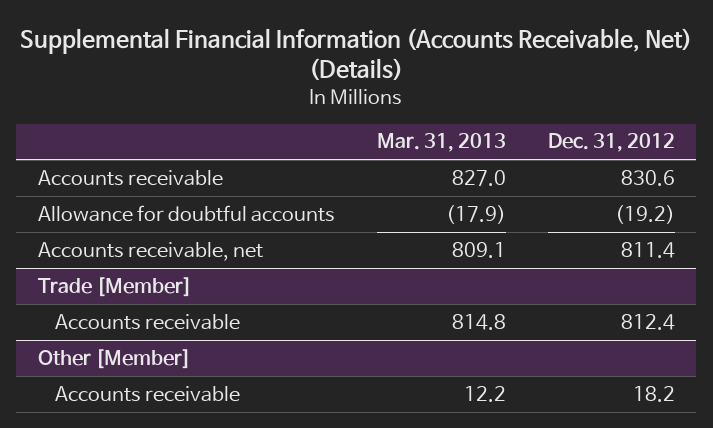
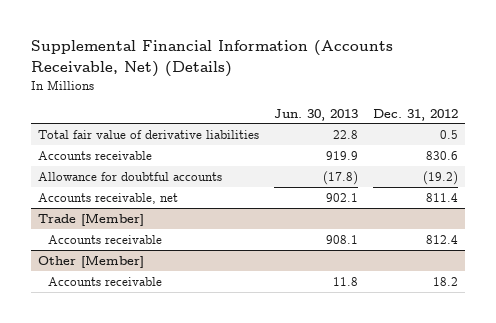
[376,133,506,153] Mar. 31, 2013 -> none
none -> [273,108,358,121] Jun. 30, 2013
none -> [38,129,260,139] Total fair value of derivative liabilities

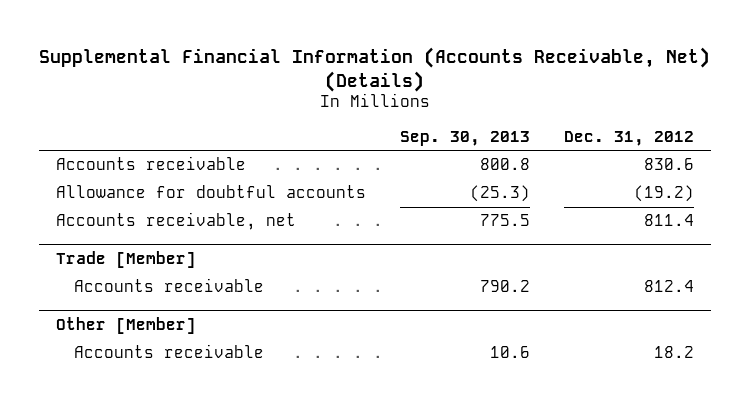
[273,108,358,121] Jun. 30, 2013 -> none
none -> [399,130,530,146] Sep. 30, 2013
[38,129,260,139] Total fair value of derivative liabilities -> none

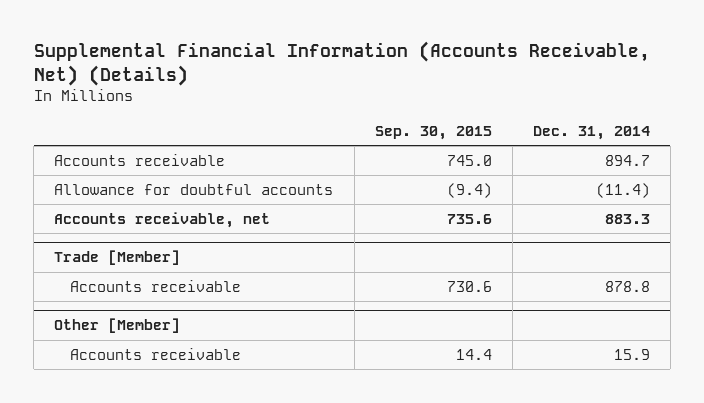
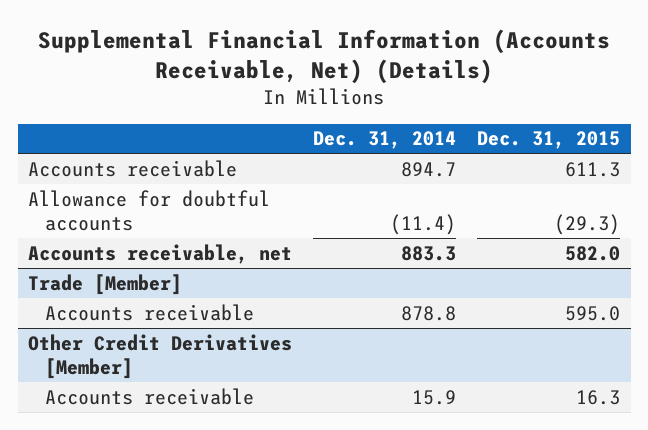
[374,126,492,141] Sep. 30, 2015 -> none
none -> [477,131,621,150] Dec. 31, 2015
[54,318,181,334] Other [Member] -> [28,333,293,379] Other Credit Derivatives [Member]

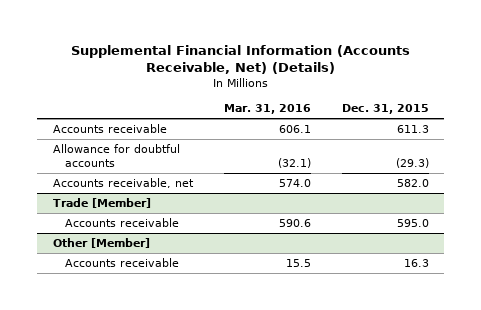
[313,131,457,150] Dec. 31, 2014 -> none
none -> [223,104,311,115] Mar. 31, 2016
[28,333,293,379] Other Credit Derivatives [Member] -> [52,238,150,249] Other [Member]

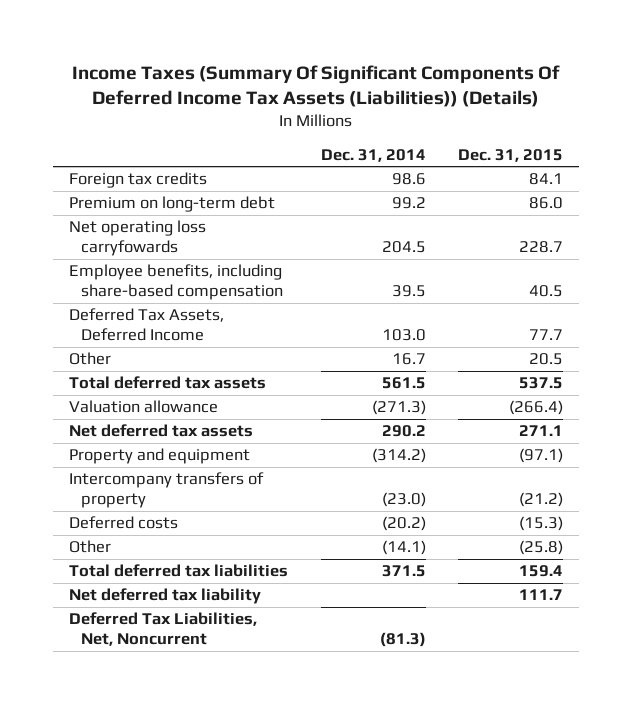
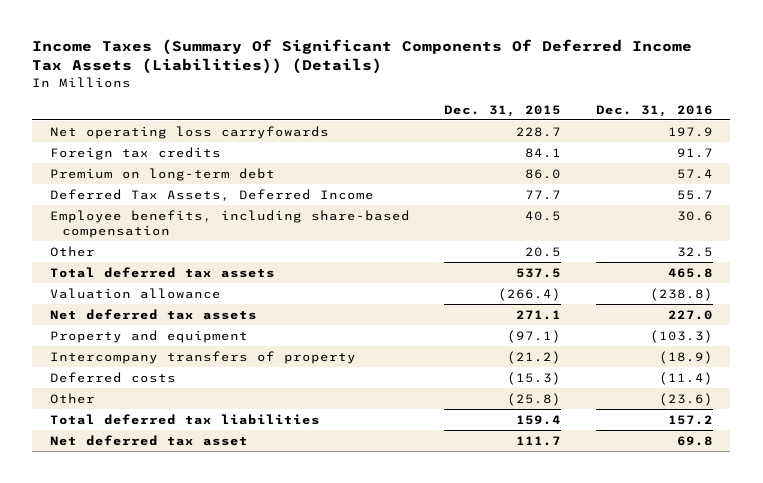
[320,148,426,162] Dec. 31, 2014 -> none
none -> [596,104,714,117] Dec. 31, 2016
[69,220,207,257] Net operating loss carryfowards -> [49,125,329,139] Net operating loss carryfowards
[69,264,284,301] Employee benefits, including share-based compensation -> [49,209,410,238] Employee benefits, including share-based compensation
[69,612,258,647] Deferred Tax Liabilities, Net, Noncurrent -> none
[69,588,262,605] Net deferred tax liability -> [49,434,248,446] Net deferred tax asset

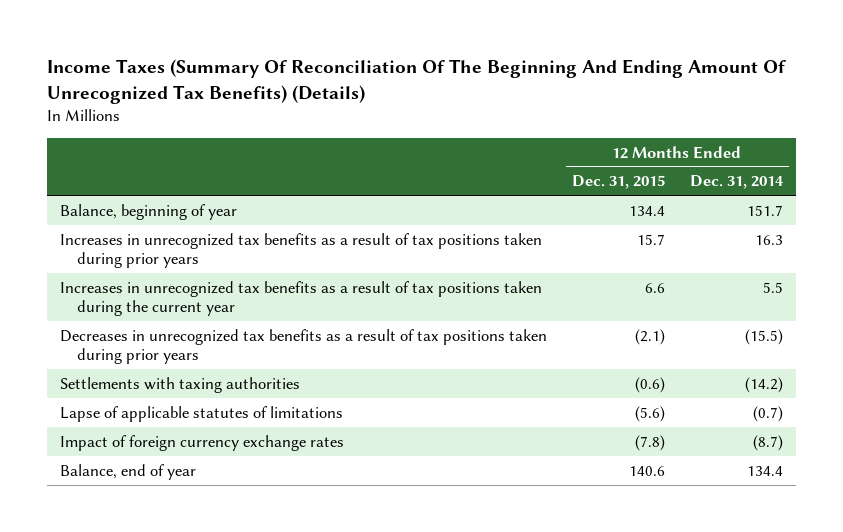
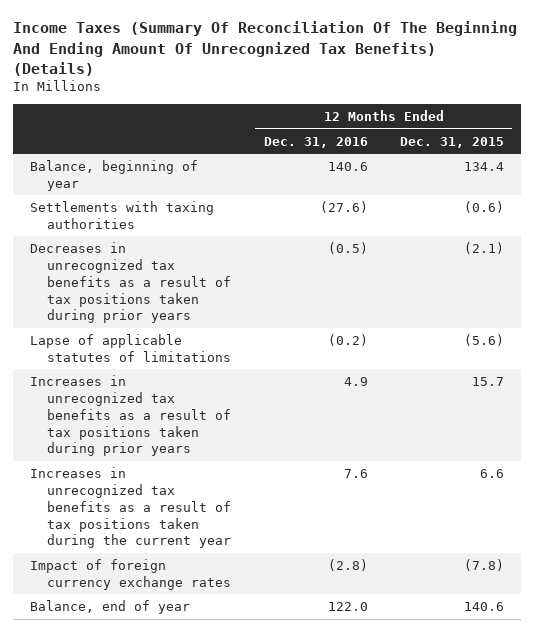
[690,175,785,190] Dec. 31, 2014 -> none
none -> [263,136,368,148] Dec. 31, 2016
[59,328,547,365] Decreases in unrecognized tax benefits as a result of tax positions taken during prior years -> [29,241,232,324] Decreases in unrecognized tax benefits as a result of tax positions taken during prior years
[59,232,542,269] Increases in unrecognized tax benefits as a result of tax positions taken during prior years -> [29,374,232,457] Increases in unrecognized tax benefits as a result of tax positions taken during prior years
[59,280,542,317] Increases in unrecognized tax benefits as a result of tax positions taken during the current year -> [29,466,232,549] Increases in unrecognized tax benefits as a result of tax positions taken during the current year

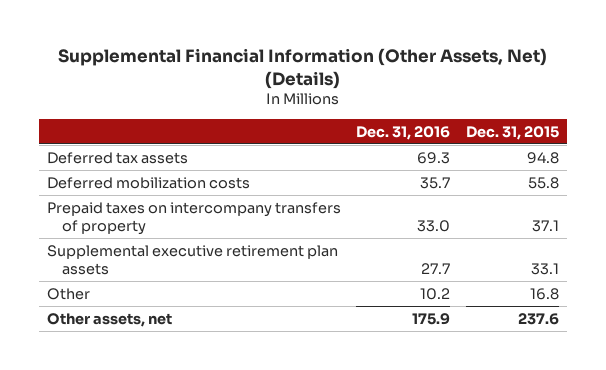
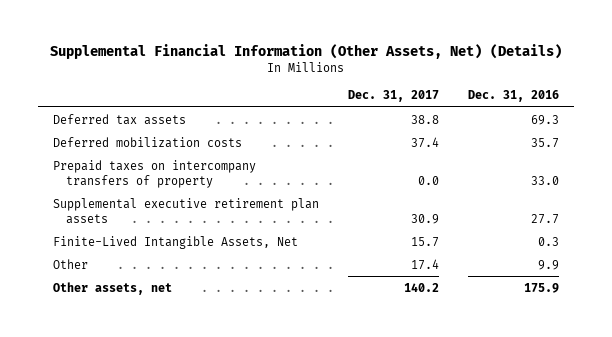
[466,125,560,140] Dec. 31, 2015 -> none
none -> [348,90,440,103] Dec. 31, 2017
none -> [52,235,298,249] Finite-Lived Intangible Assets, Net
[420,287,451,300] 10.2 -> [538,259,560,270] 9.9

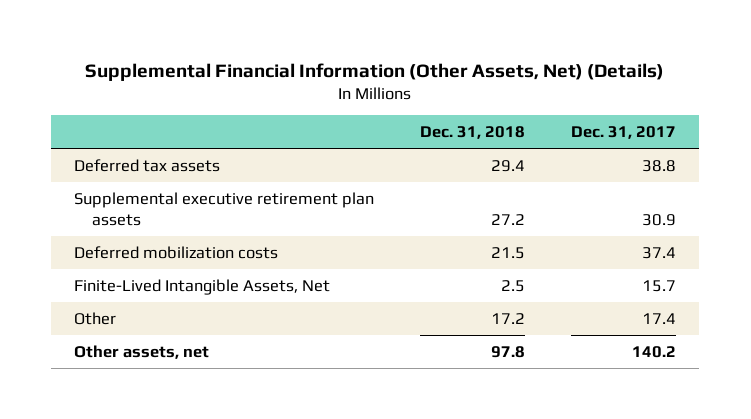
[468,90,560,103] Dec. 31, 2016 -> none
none -> [420,125,526,139] Dec. 31, 2018
[52,159,256,188] Prepaid taxes on intercompany transfers of property -> none
[52,136,242,148] Deferred mobilization costs -> [74,245,279,259] Deferred mobilization costs

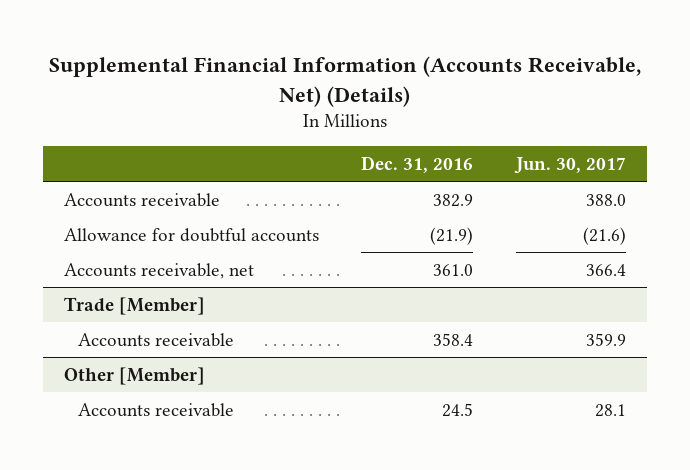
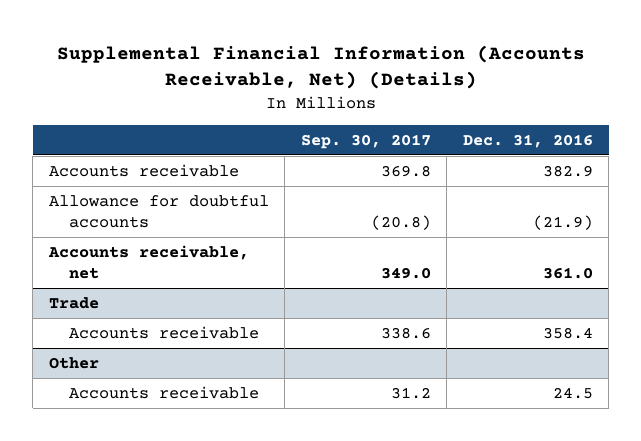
[514,156,627,174] Jun. 30, 2017 -> none
none -> [300,133,431,149] Sep. 30, 2017
[63,296,205,315] Trade [Member] -> [48,296,99,309] Trade
[63,366,205,385] Other [Member] -> [48,356,99,369] Other

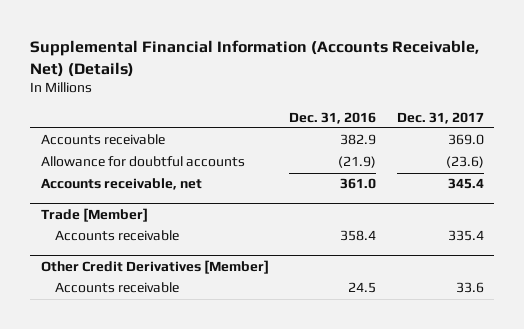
[300,133,431,149] Sep. 30, 2017 -> none
none -> [396,111,484,124] Dec. 31, 2017
[48,296,99,309] Trade -> [40,207,148,222] Trade [Member]
[48,356,99,369] Other -> [40,259,269,274] Other Credit Derivatives [Member]

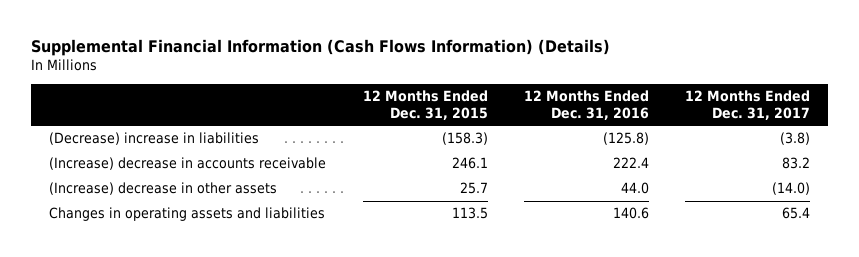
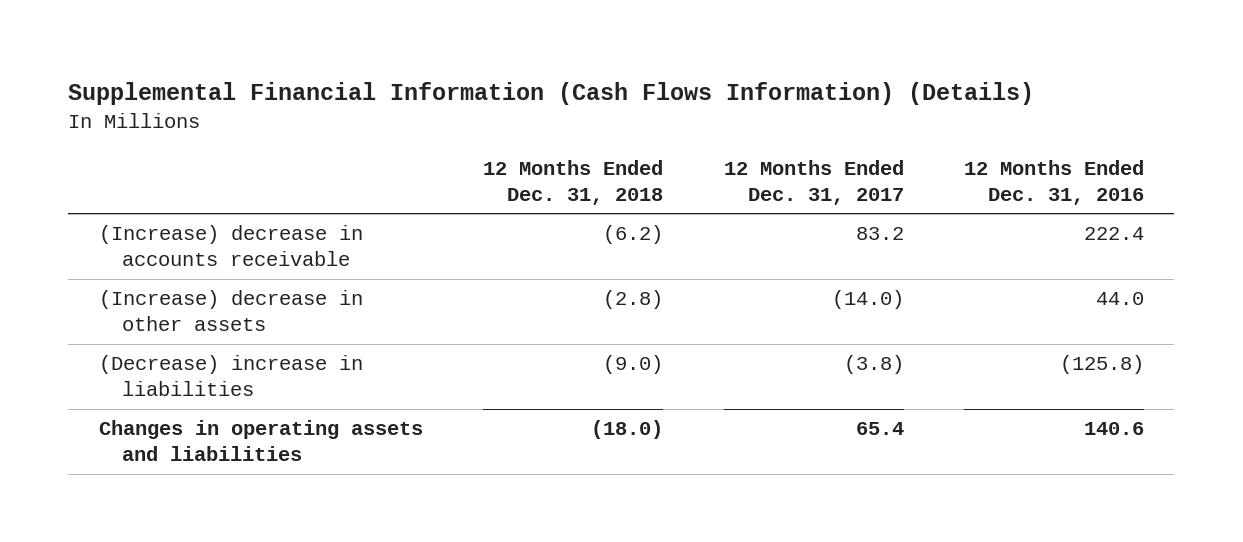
[362,89,488,120] 12 Months Ended Dec. 31, 2015 -> none
none -> [483,159,664,205] 12 Months Ended Dec. 31, 2018
[49,132,260,146] (Decrease) increase in liabilities -> [98,355,363,397] (Decrease) increase in liabilities

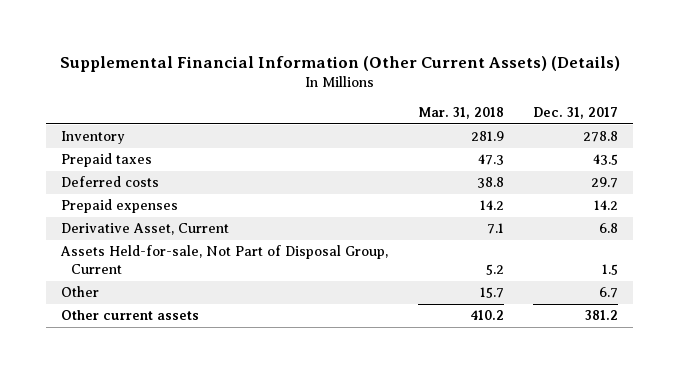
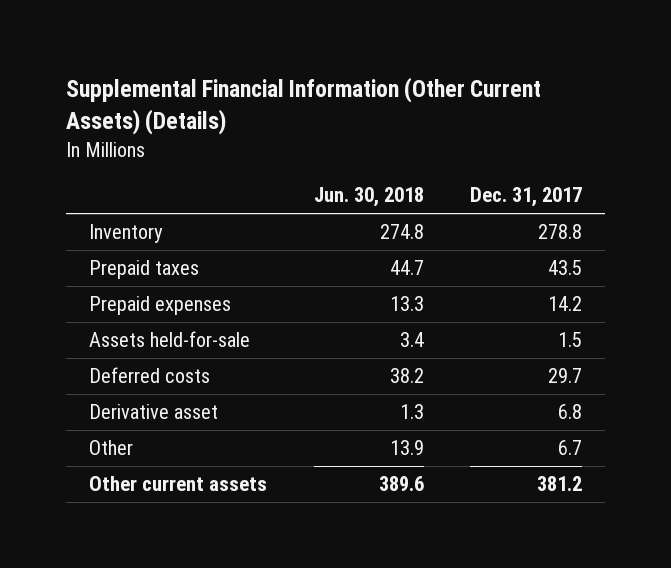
[417,107,504,120] Mar. 31, 2018 -> none
none -> [313,187,424,208] Jun. 30, 2018
[59,245,388,275] Assets Held-for-sale, Not Part of Disposal Group, Current -> none
none -> [89,331,251,348] Assets held-for-sale
[60,176,159,188] Deferred costs -> [89,367,211,384] Deferred costs
[60,223,229,236] Derivative Asset, Current -> [89,404,219,420] Derivative asset

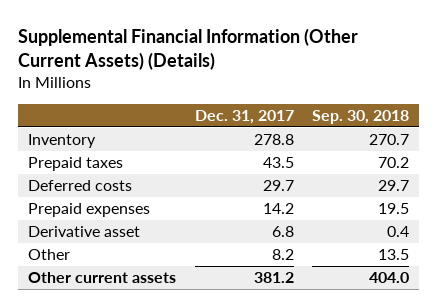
[313,187,424,208] Jun. 30, 2018 -> none
none -> [312,109,410,124] Sep. 30, 2018
[89,331,251,348] Assets held-for-sale -> none
[89,296,232,316] Prepaid expenses -> [27,203,150,218] Prepaid expenses
[558,440,583,456] 6.7 -> [271,249,294,261] 8.2

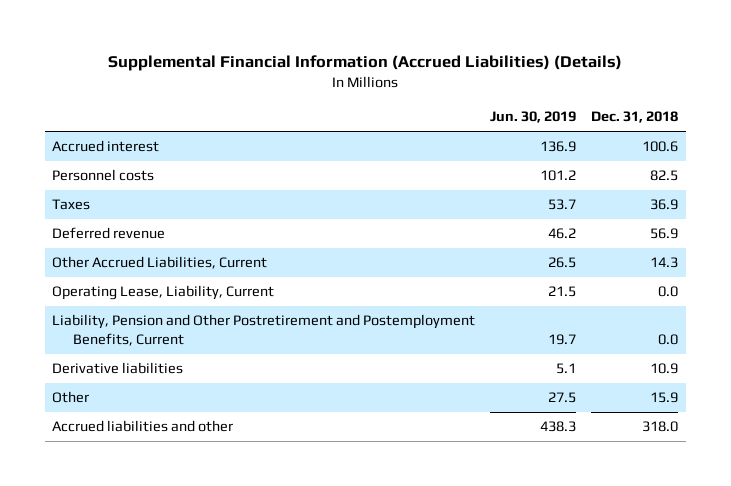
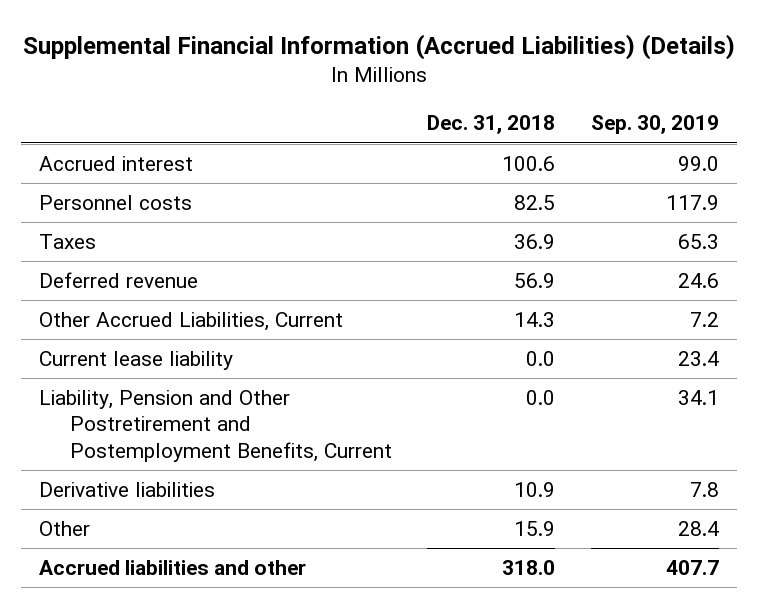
[490,111,577,124] Jun. 30, 2019 -> none
none -> [590,115,719,135] Sep. 30, 2019
[52,285,275,301] Operating Lease, Liability, Current -> [38,351,233,371] Current lease liability

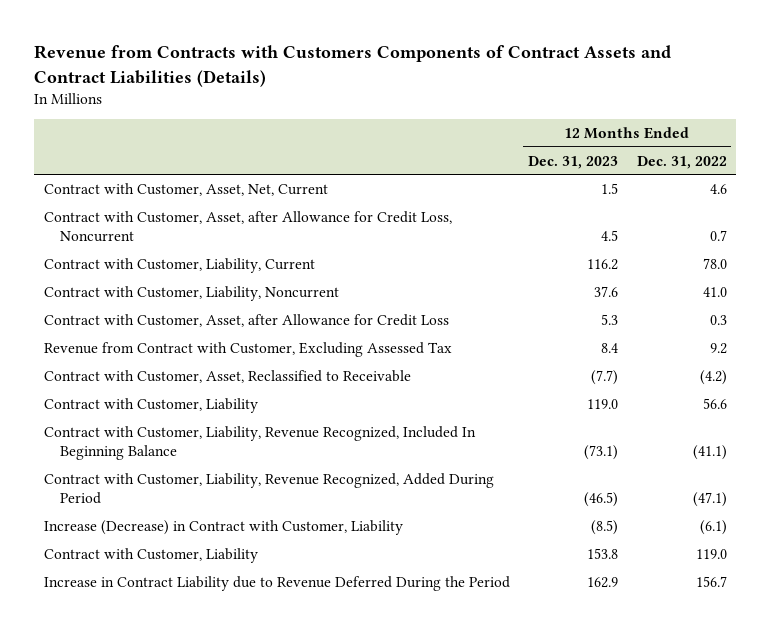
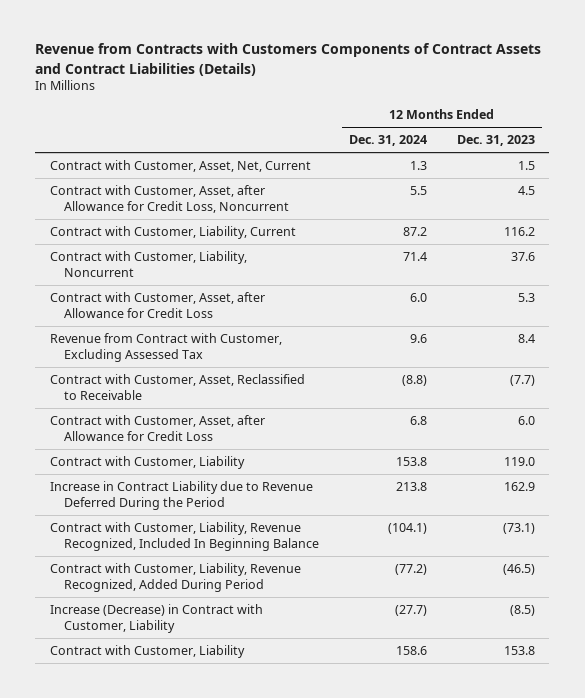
[636,155,727,169] Dec. 31, 2022 -> none
none -> [348,135,427,147] Dec. 31, 2024
none -> [50,414,266,441] Contract with Customer, Asset, after Allowance for Credit Loss
[43,575,510,591] Increase in Contract Liability due to Revenue Deferred During the Period -> [50,480,314,510] Increase in Contract Liability due to Revenue Deferred During the Period

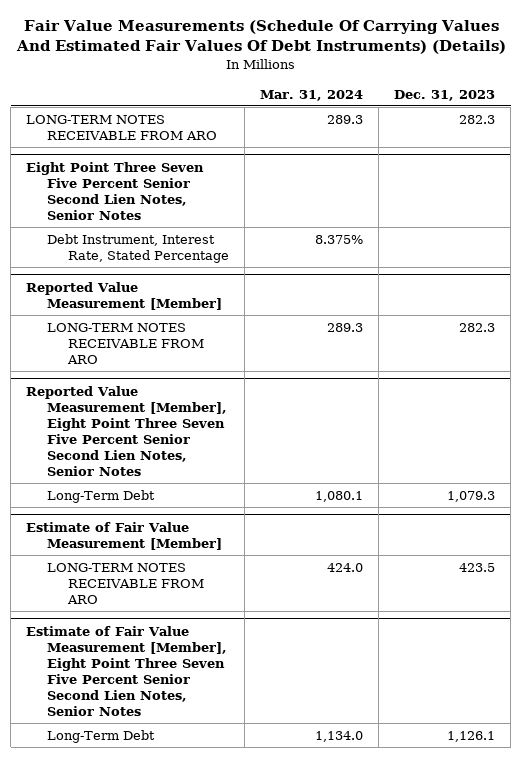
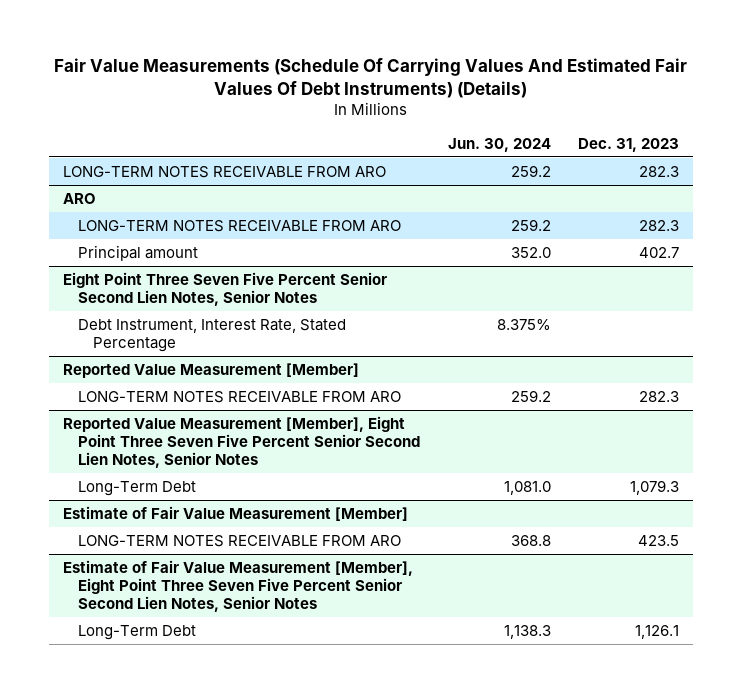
[259,89,363,101] Mar. 31, 2024 -> none
none -> [447,137,551,152] Jun. 30, 2024
none -> [63,192,97,204] ARO
none -> [78,219,402,232] LONG-TERM NOTES RECEIVABLE FROM ARO
none -> [78,244,199,261] Principal amount

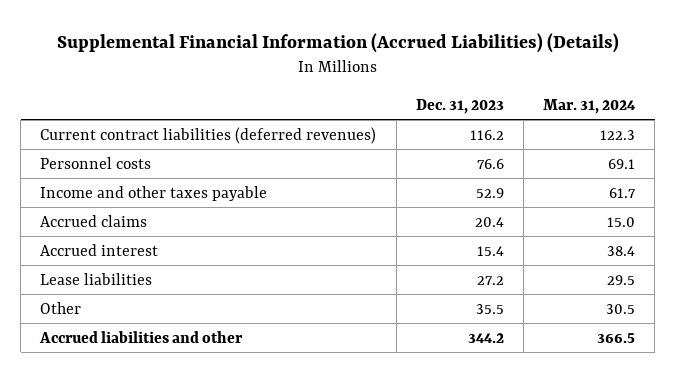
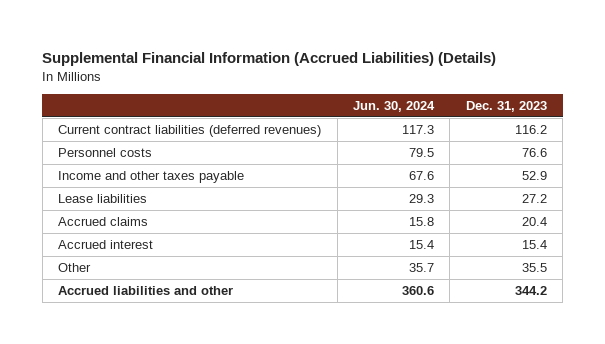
[543,98,637,114] Mar. 31, 2024 -> none
none -> [353,100,436,112] Jun. 30, 2024
[40,272,153,285] Lease liabilities -> [58,194,148,204] Lease liabilities

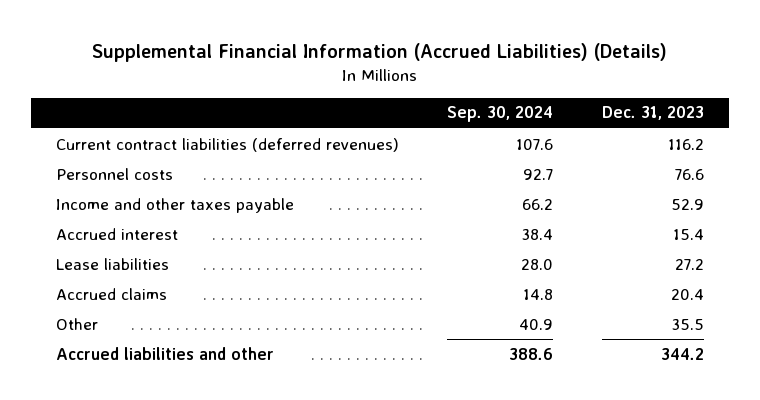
[353,100,436,112] Jun. 30, 2024 -> none
none -> [447,106,554,123] Sep. 30, 2024
[58,240,154,250] Accrued interest -> [55,227,178,240] Accrued interest

